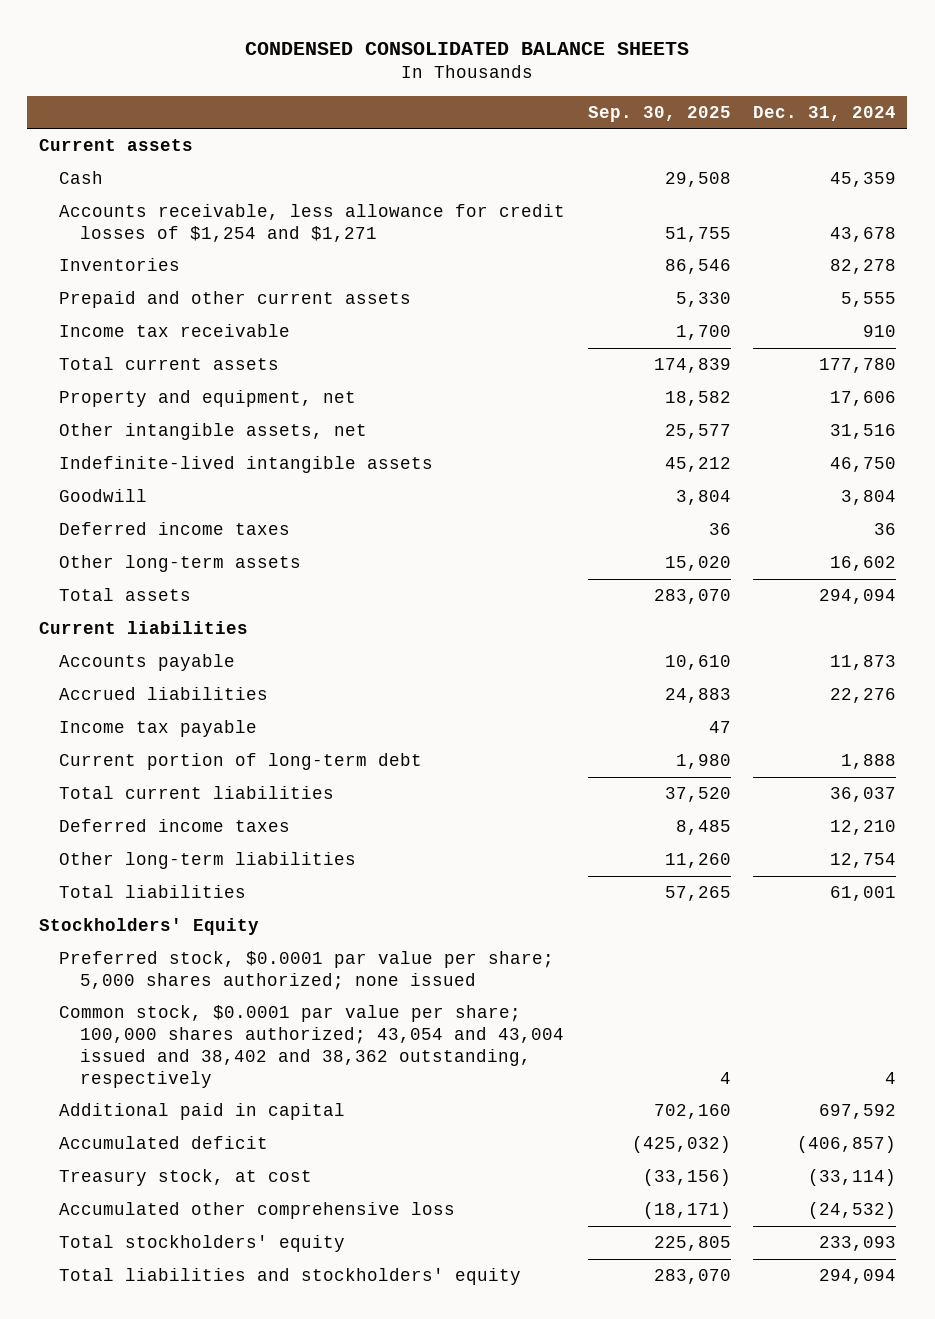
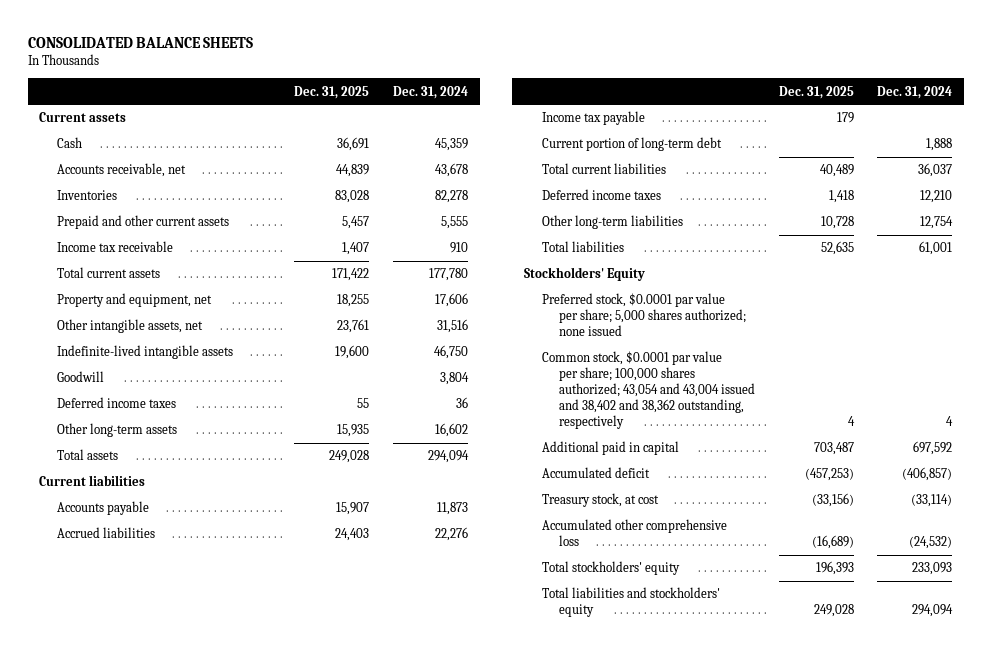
[245,41,690,55] CONDENSED CONSOLIDATED BALANCE SHEETS -> [27,36,253,48] CONSOLIDATED BALANCE SHEETS
[587,105,731,122] Sep. 30, 2025 -> none
none -> [294,85,370,99] Dec. 31, 2025
[59,204,566,242] Accounts receivable, less allowance for credit losses of $1,254 and $1,271 -> [57,163,187,178] Accounts receivable, net

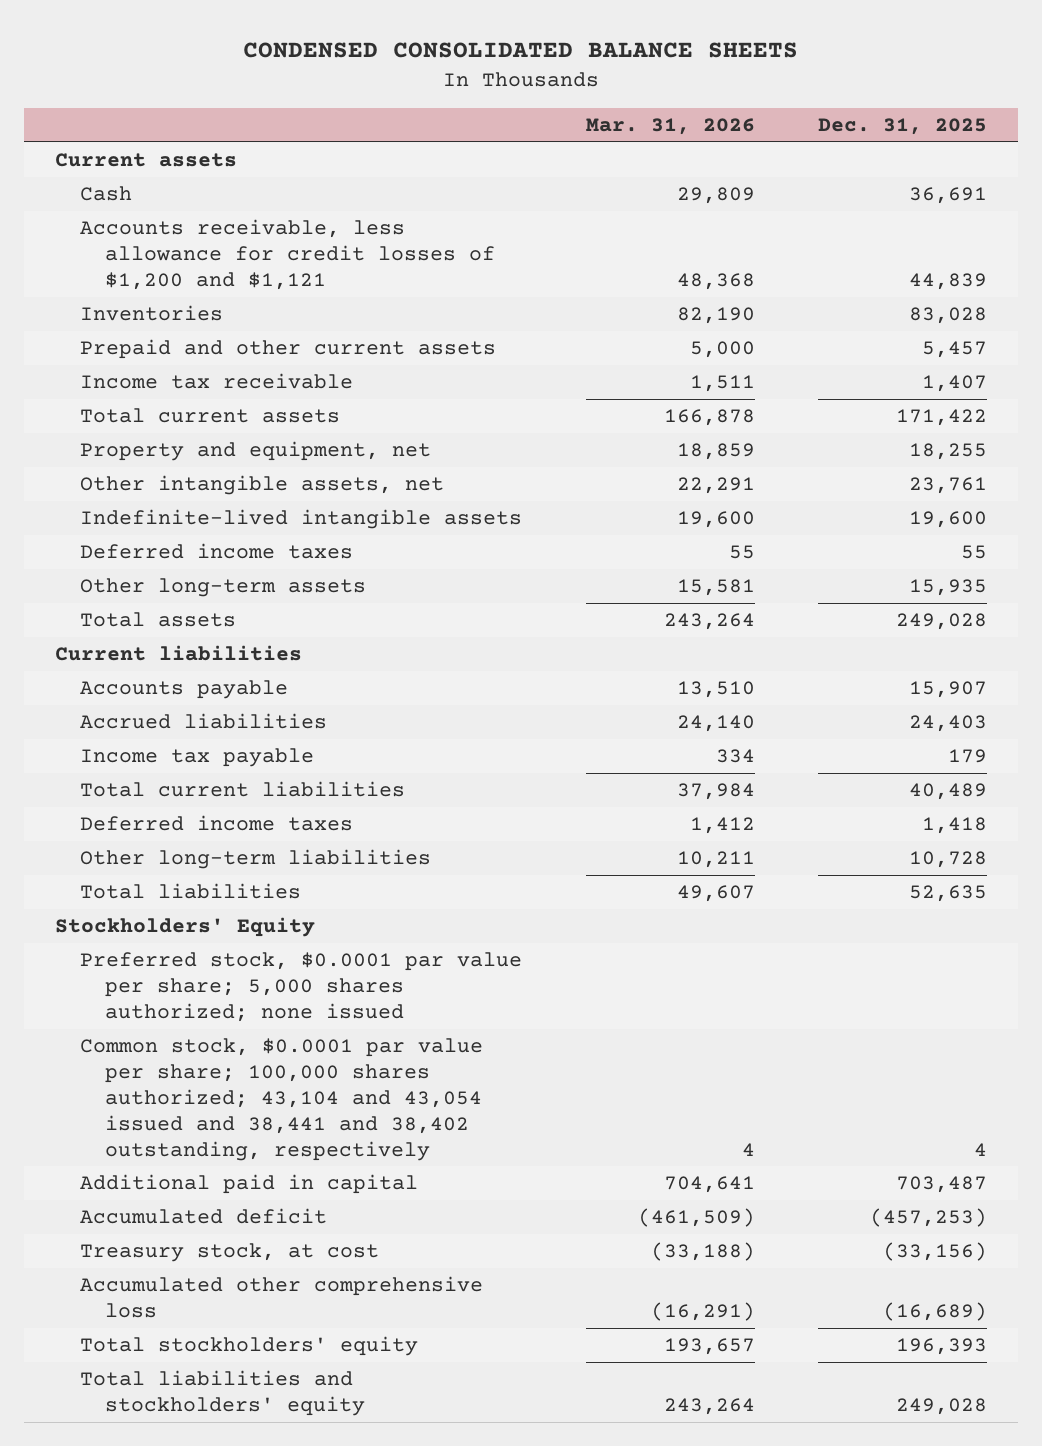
[27,36,253,48] CONSOLIDATED BALANCE SHEETS -> [243,42,799,59] CONDENSED CONSOLIDATED BALANCE SHEETS
[392,85,468,99] Dec. 31, 2024 -> none
none -> [585,117,755,135] Mar. 31, 2026
[57,163,187,178] Accounts receivable, net -> [80,219,496,290] Accounts receivable, less allowance for credit losses of $1,200 and $1,121
[57,371,105,383] Goodwill -> none
[541,137,722,152] Current portion of long-term debt -> none
[541,351,756,430] Common stock, $0.0001 par value per share; 100,000 shares authorized; 43,054 and 43,004 issued and 38,402 and 38,362 outstanding, respectively -> [80,1038,484,1161] Common stock, $0.0001 par value per share; 100,000 shares authorized; 43,104 and 43,054 issued and 38,441 and 38,402 outstanding, respectively

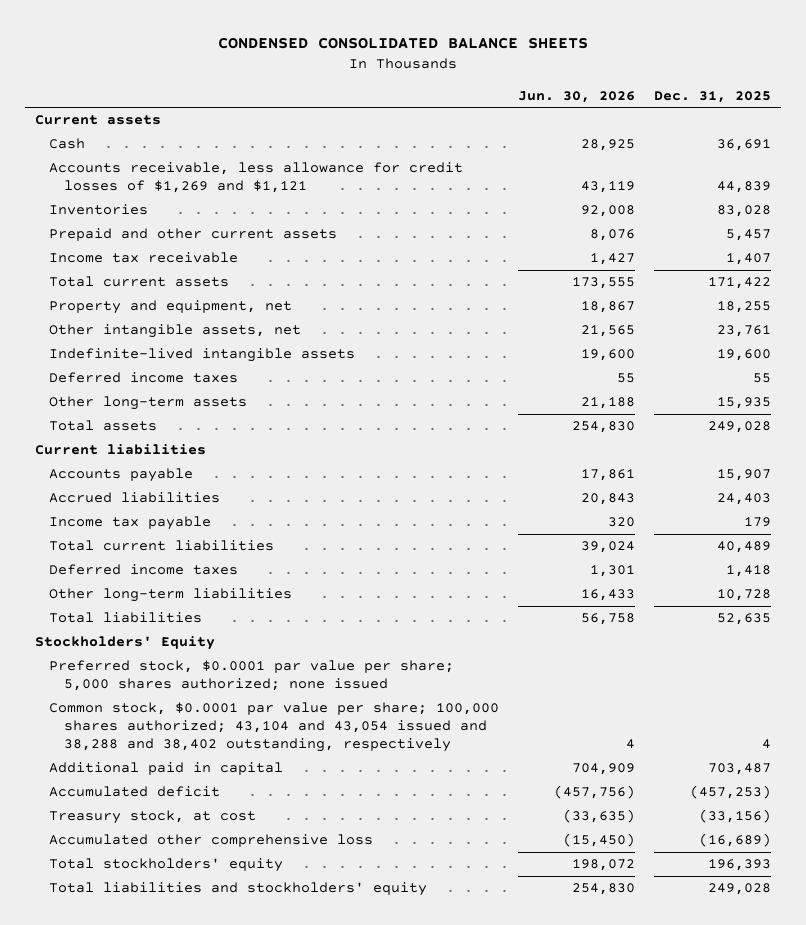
[585,117,755,135] Mar. 31, 2026 -> none
none -> [518,90,636,103] Jun. 30, 2026
[80,219,496,290] Accounts receivable, less allowance for credit losses of $1,200 and $1,121 -> [49,162,464,194] Accounts receivable, less allowance for credit losses of $1,269 and $1,121
[80,1038,484,1161] Common stock, $0.0001 par value per share; 100,000 shares authorized; 43,104 and 43,054 issued and 38,441 and 38,402 outstanding, respectively -> [49,702,500,753] Common stock, $0.0001 par value per share; 100,000 shares authorized; 43,104 and 43,054 issued and 38,288 and 38,402 outstanding, respectively

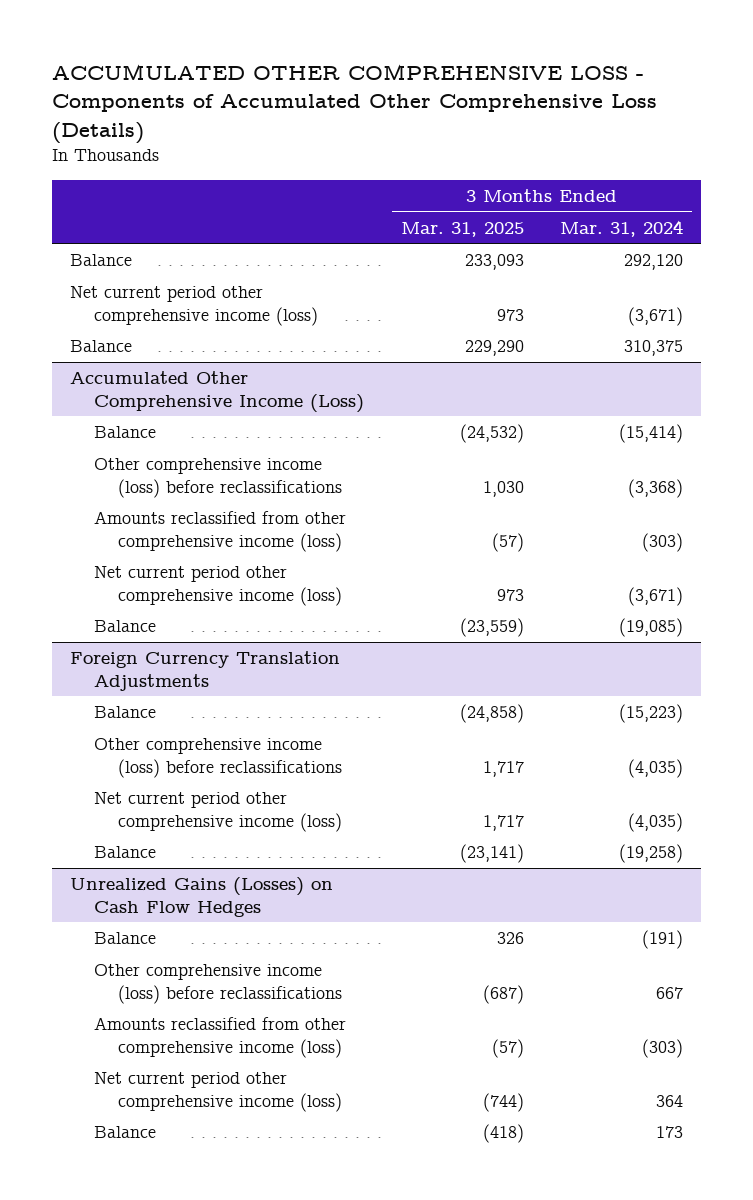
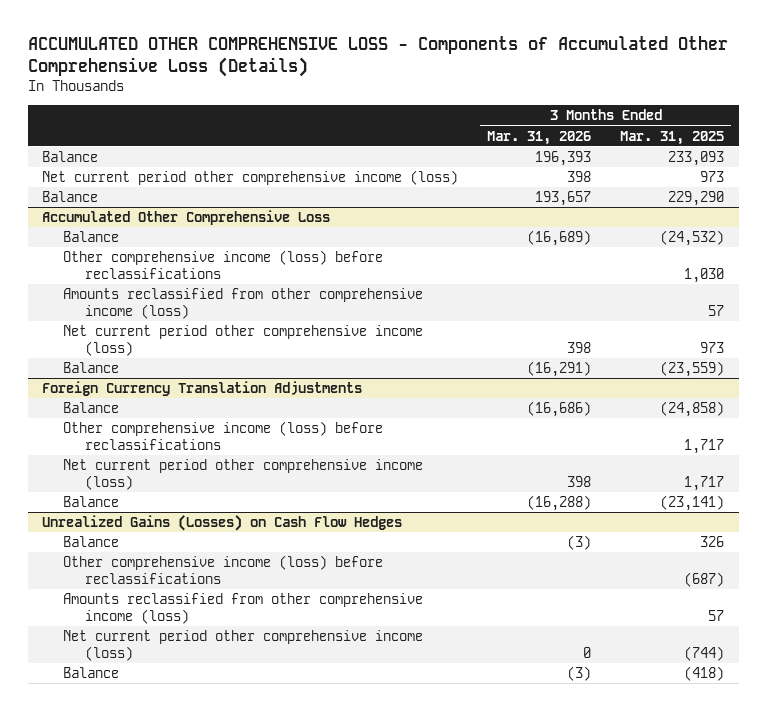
[560,219,684,237] Mar. 31, 2024 -> none
none -> [487,130,592,145] Mar. 31, 2026
[70,371,365,413] Accumulated Other Comprehensive Income (Loss) -> [42,210,331,226] Accumulated Other Comprehensive Loss
[491,532,524,552] (57) -> [708,304,725,316] 57
[491,1038,524,1058] (57) -> [708,609,725,621] 57

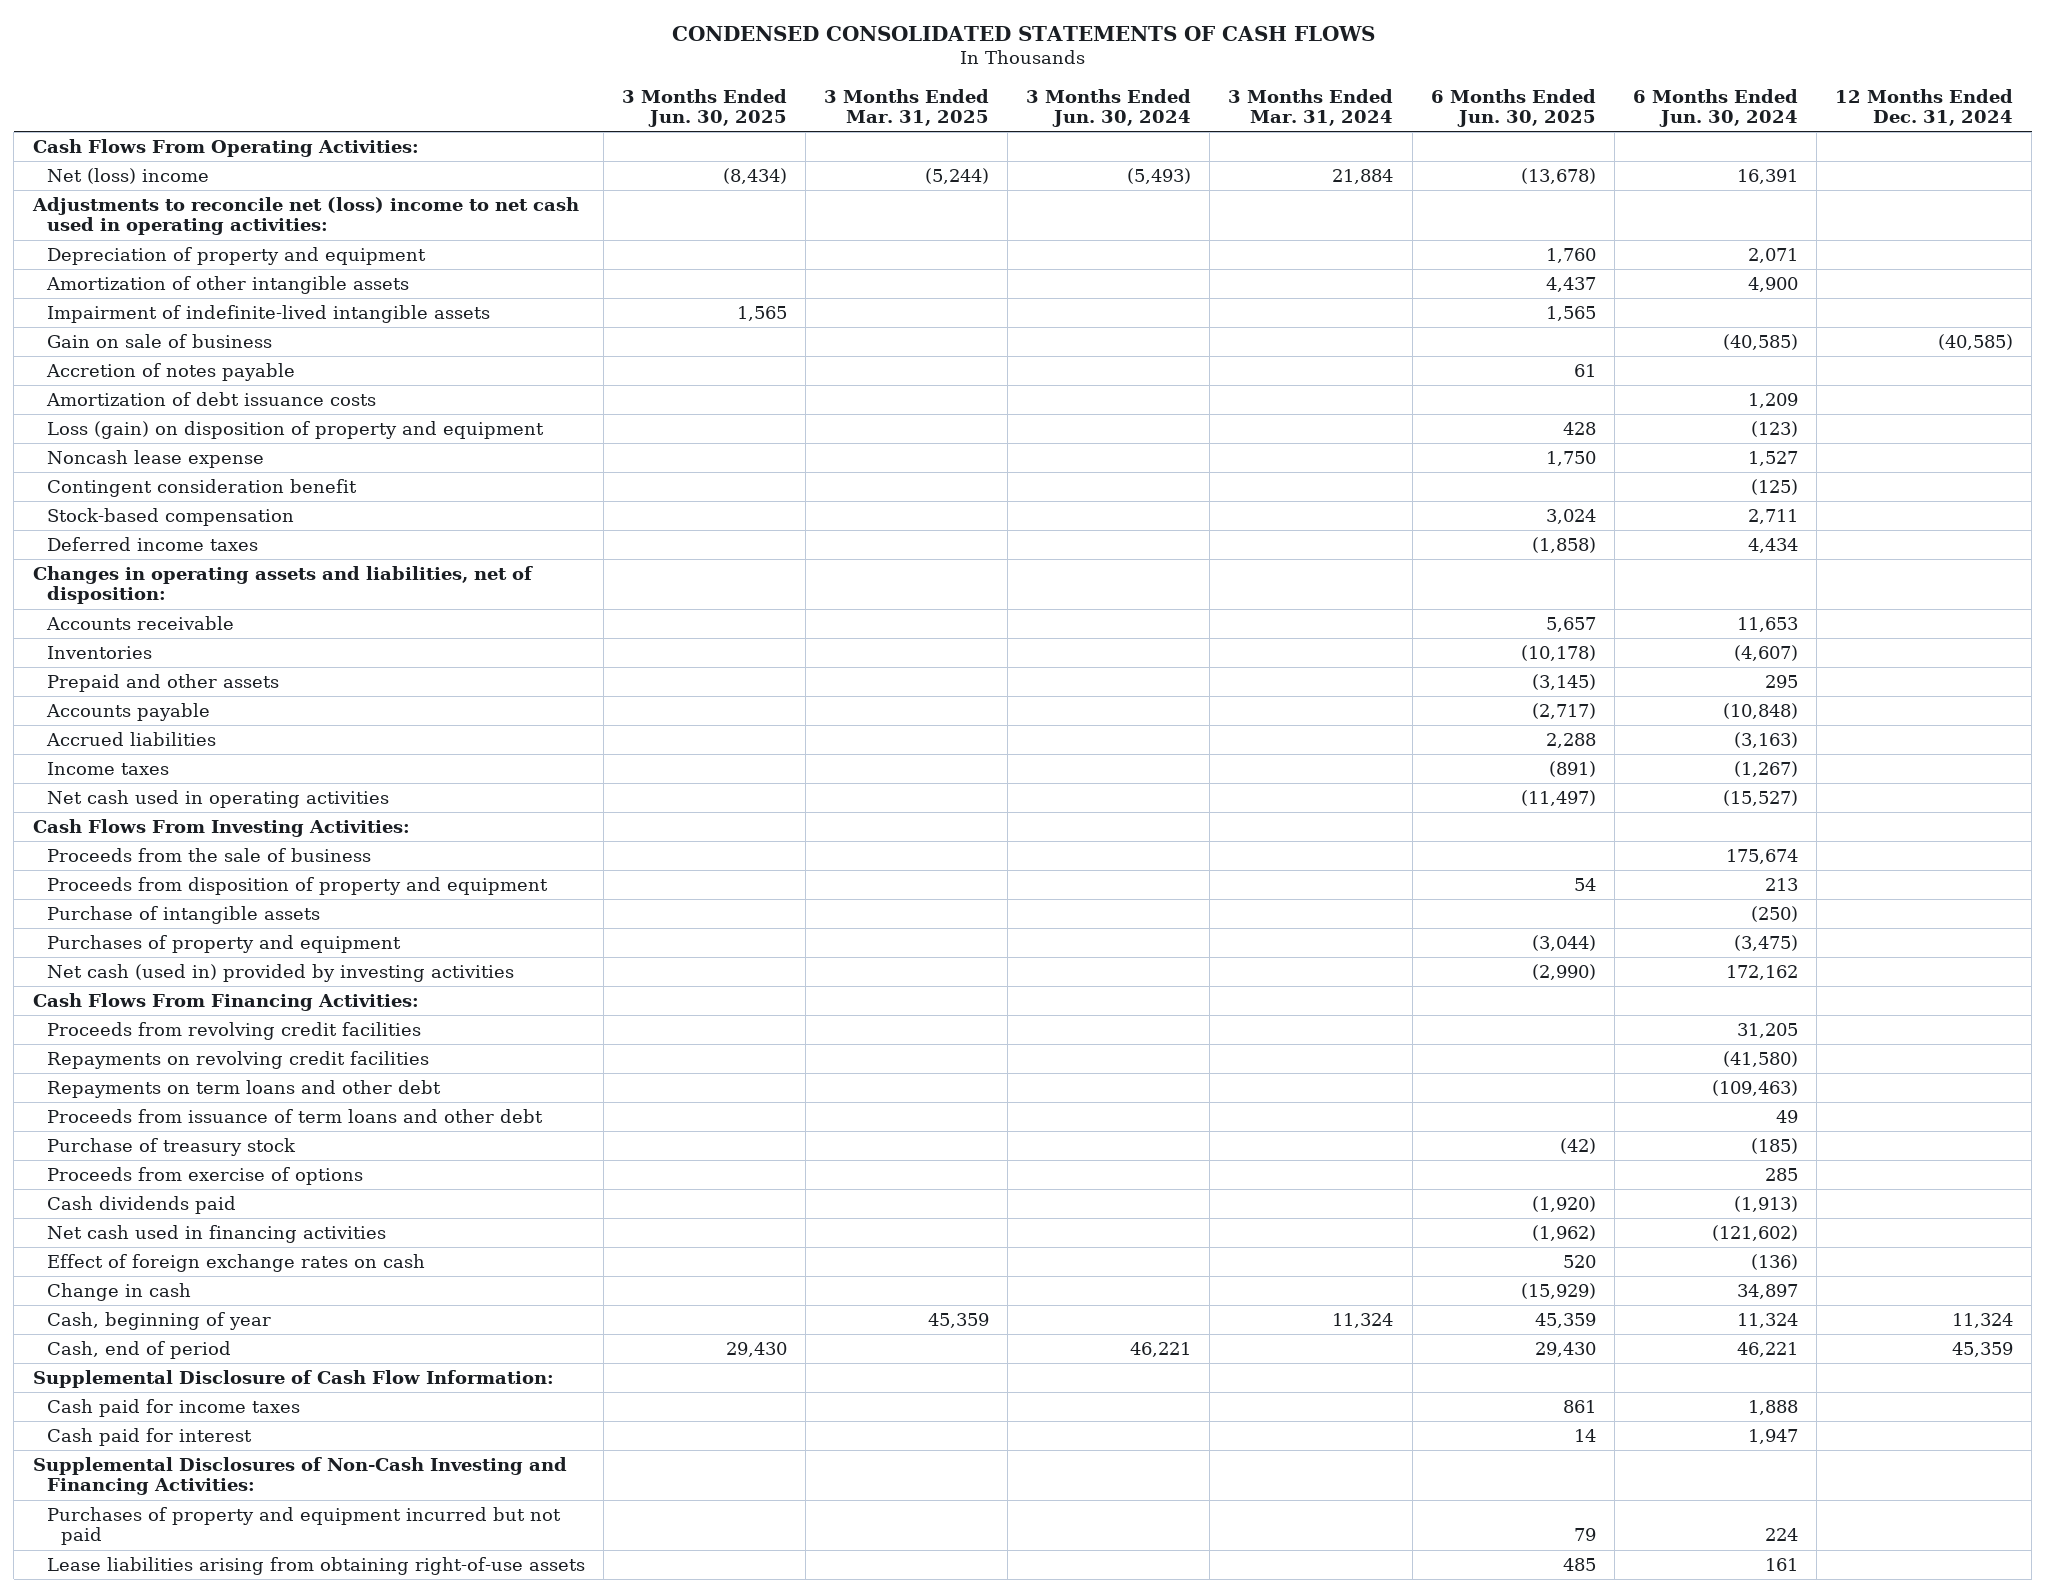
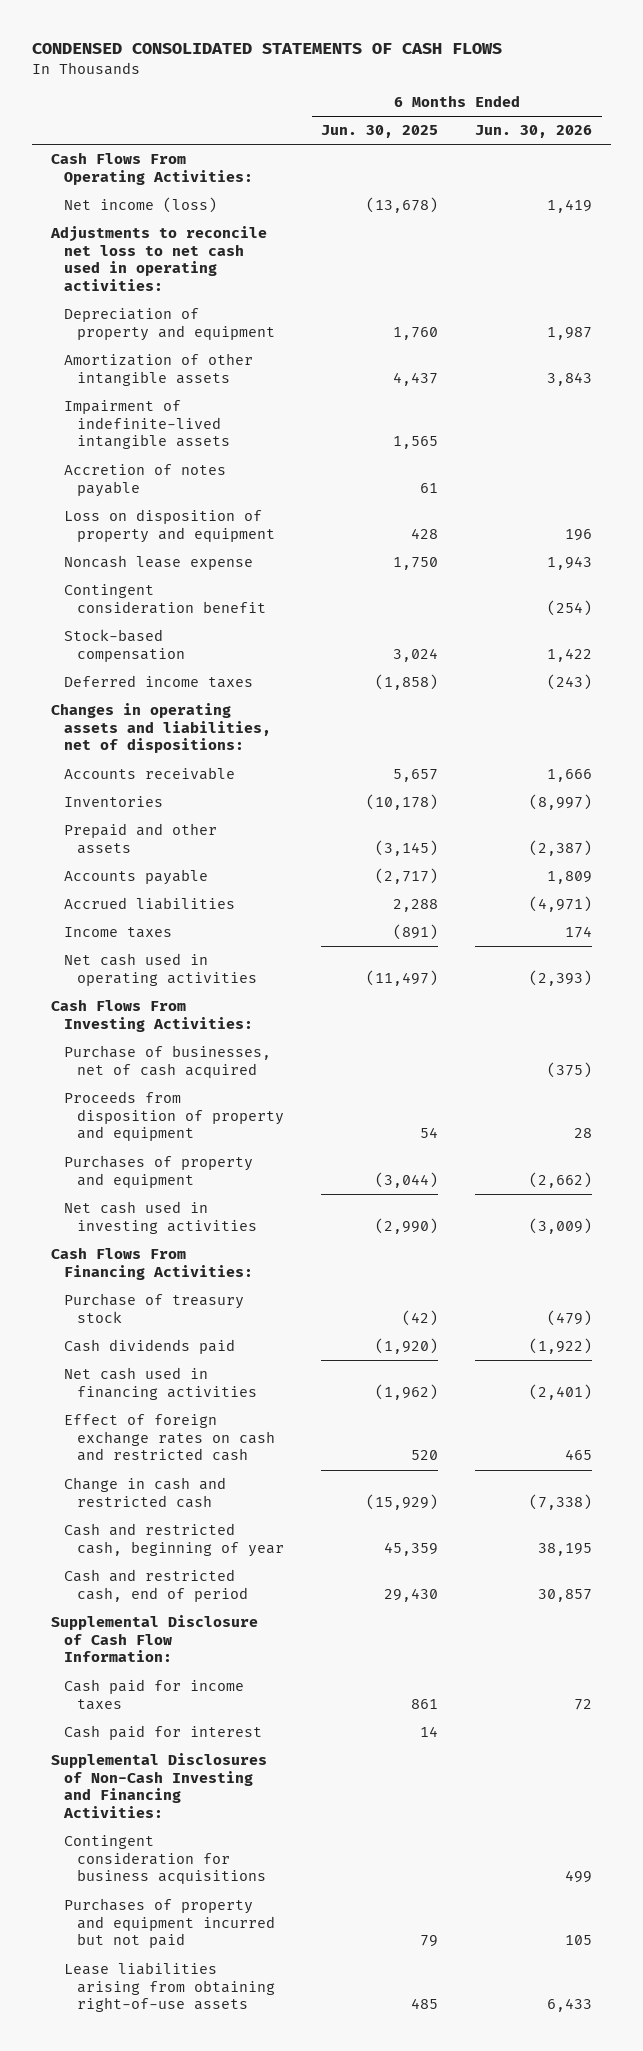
[621,88,787,128] 3 Months Ended Jun. 30, 2025 -> none
[824,88,990,127] 3 Months Ended Mar. 31, 2025 -> none
[1026,88,1192,128] 3 Months Ended Jun. 30, 2024 -> none
[1228,88,1394,127] 3 Months Ended Mar. 31, 2024 -> none
[1632,88,1798,128] 6 Months Ended Jun. 30, 2024 -> none
[1834,88,2013,127] 12 Months Ended Dec. 31, 2024 -> none
none -> [475,125,593,139] Jun. 30, 2026
[46,168,209,185] Net (loss) income -> [63,197,217,214] Net income (loss)
[31,197,579,236] Adjustments to reconcile net (loss) income to net cash used in operating activities: -> [49,226,267,292] Adjustments to reconcile net loss to net cash used in operating activities:
[46,334,272,349] Gain on sale of business -> none
[45,392,376,407] Amortization of debt issuance costs -> none
[46,421,544,440] Loss (gain) on disposition of property and equipment -> [63,509,276,543] Loss on disposition of property and equipment
[32,566,533,605] Changes in operating assets and liabilities, net of disposition: -> [50,703,271,754] Changes in operating assets and liabilities, net of dispositions:
[46,848,371,863] Proceeds from the sale of business -> none
none -> [63,1045,271,1078] Purchase of businesses, net of cash acquired
[46,906,320,925] Purchase of intangible assets -> none
[46,964,514,983] Net cash (used in) provided by investing activities -> [63,1201,258,1234] Net cash used in investing activities
[46,1022,421,1041] Proceeds from revolving credit facilities -> none
[46,1051,429,1070] Repayments on revolving credit facilities -> none
[46,1080,441,1099] Repayments on term loans and other debt -> none
[46,1109,543,1124] Proceeds from issuance of term loans and other debt -> none
[46,1167,363,1186] Proceeds from exercise of options -> none
[46,1254,425,1273] Effect of foreign exchange rates on cash -> [63,1414,276,1462] Effect of foreign exchange rates on cash and restricted cash
[46,1283,191,1302] Change in cash -> [63,1477,226,1508] Change in cash and restricted cash
[46,1312,271,1331] Cash, beginning of year -> [63,1523,285,1557] Cash and restricted cash, beginning of year
[46,1341,231,1360] Cash, end of period -> [63,1569,249,1602] Cash and restricted cash, end of period
none -> [63,1835,267,1885] Contingent consideration for business acquisitions

